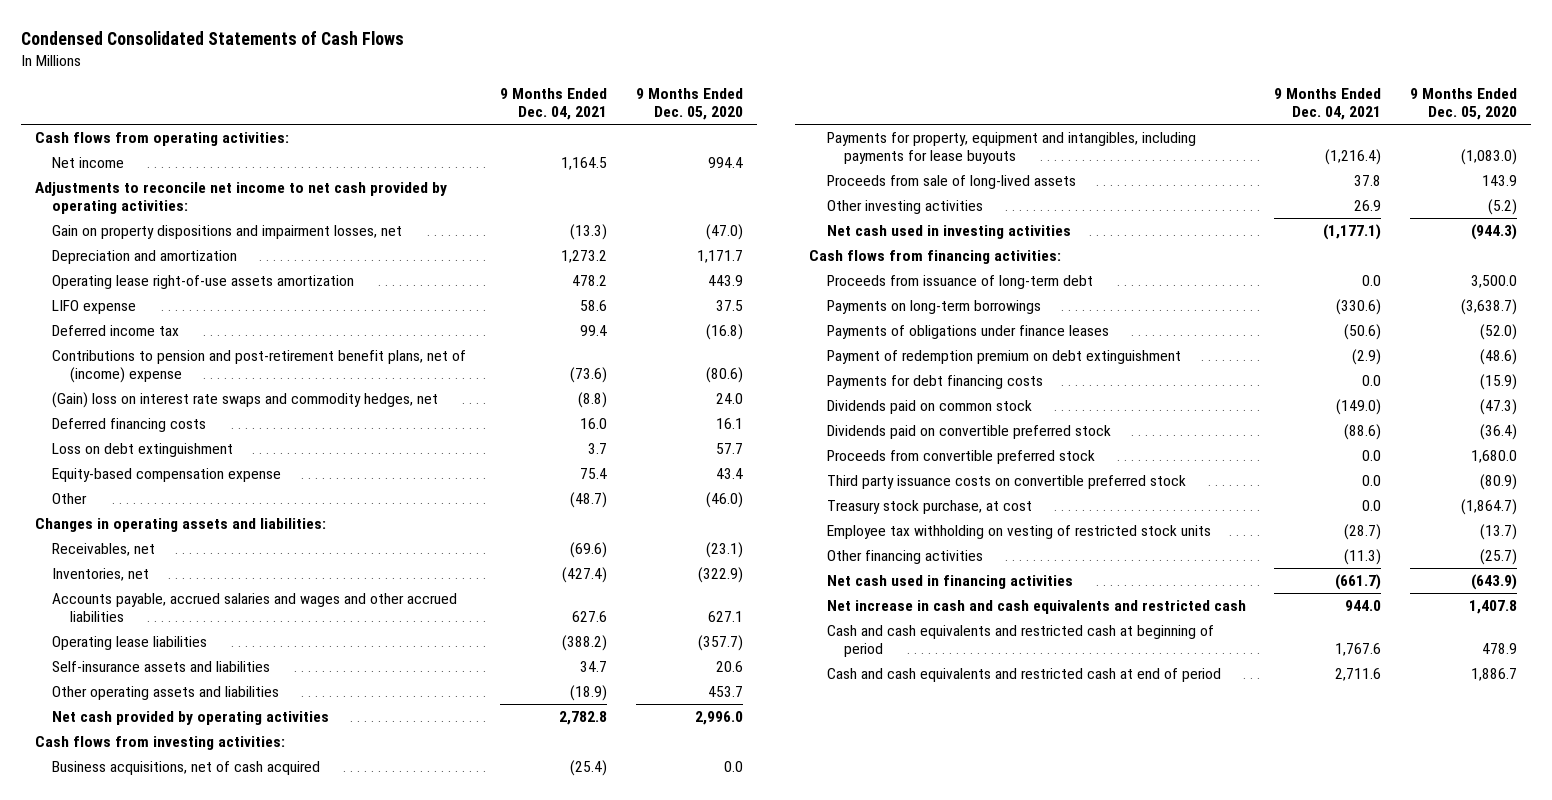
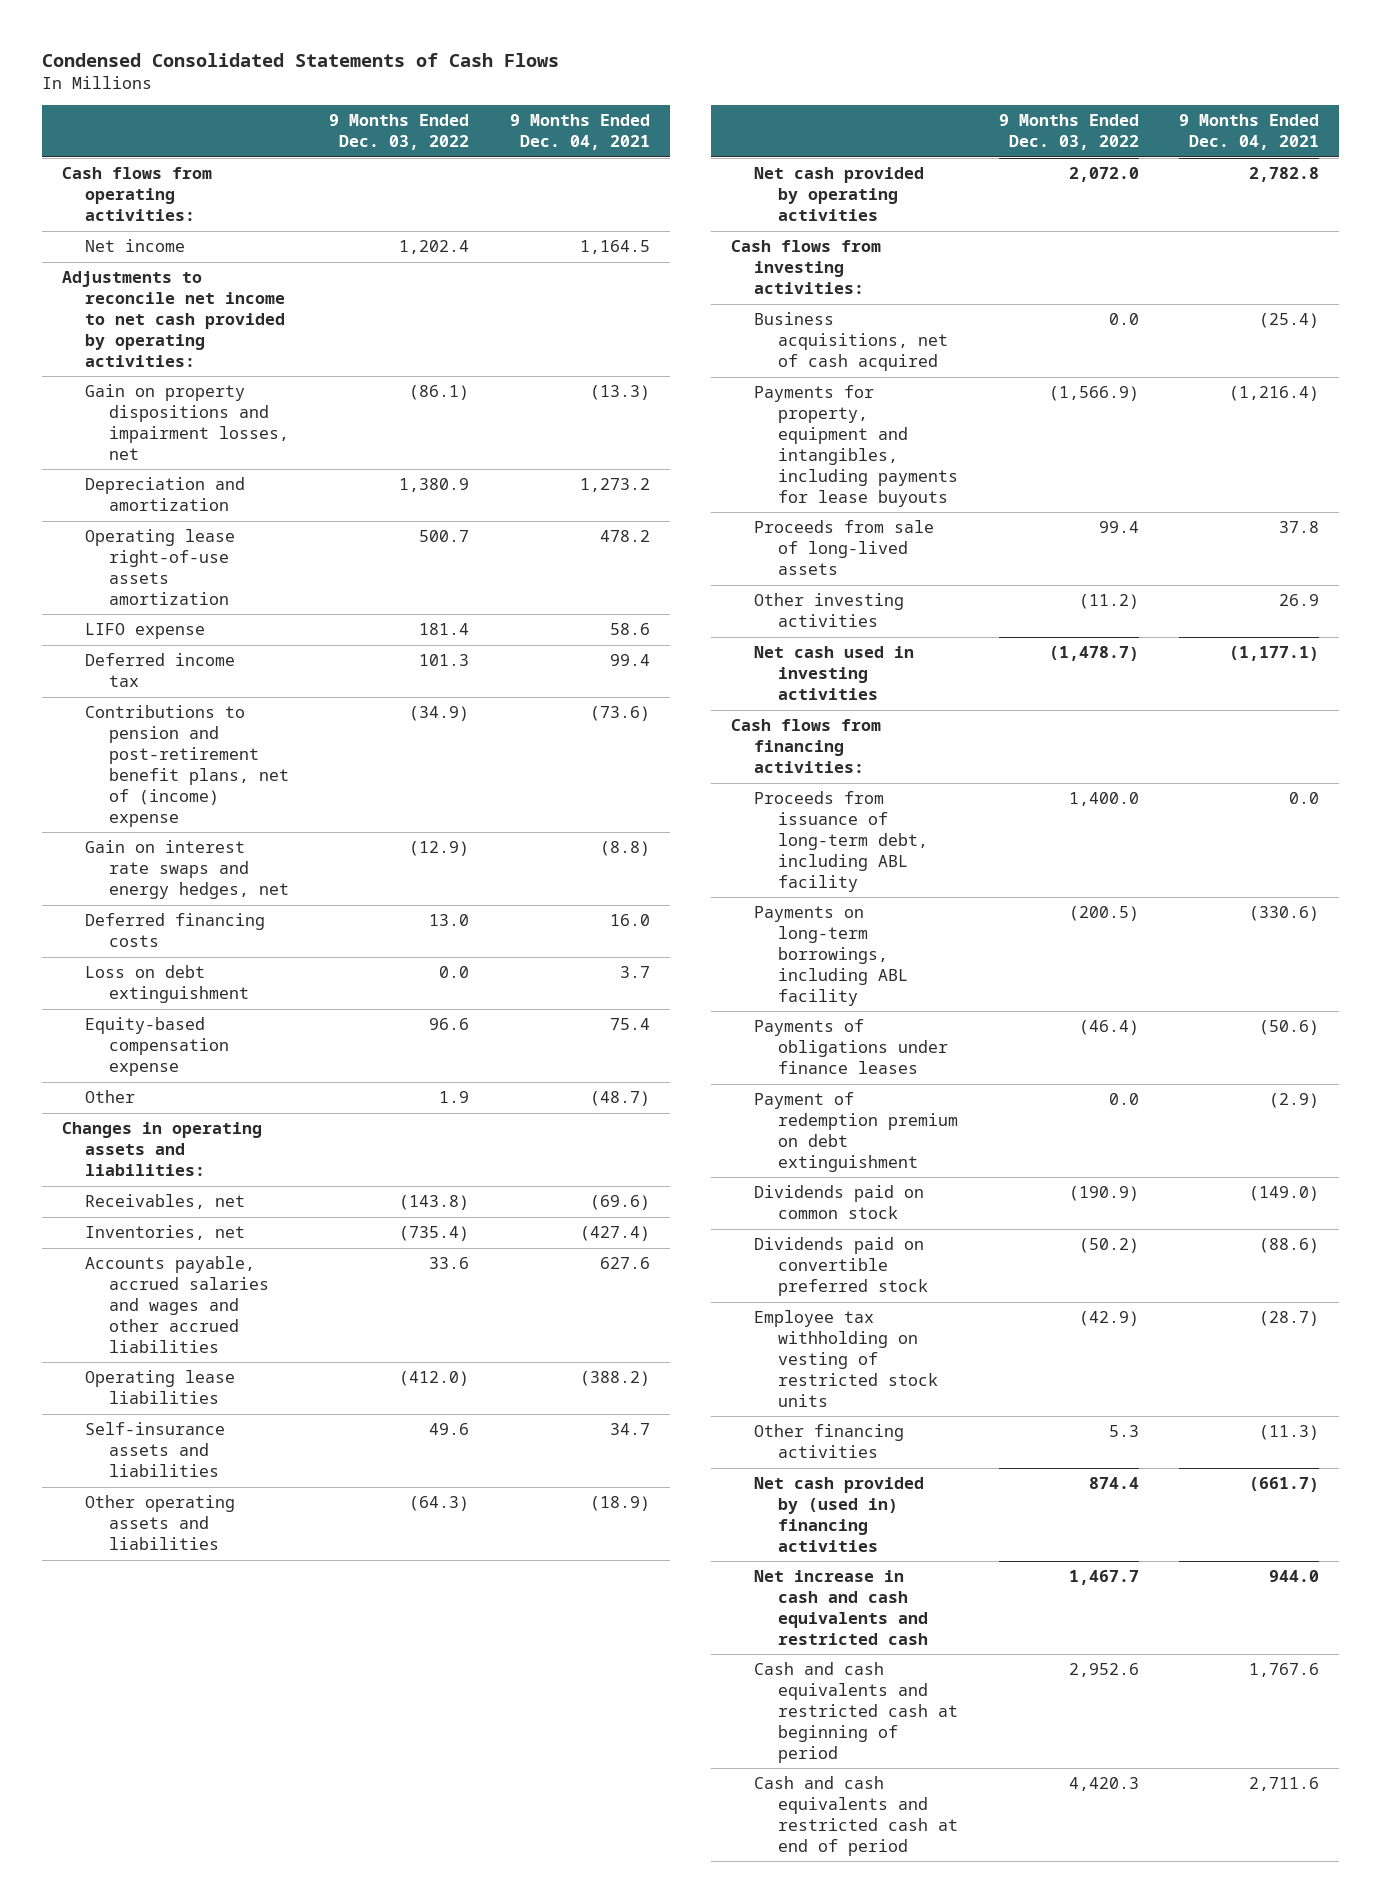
[635,88,743,121] 9 Months Ended Dec. 05, 2020 -> none
none -> [329,114,470,151] 9 Months Ended Dec. 03, 2022
[52,392,439,409] (Gain) loss on interest rate swaps and commodity hedges, net -> [85,840,290,900] Gain on interest rate swaps and energy hedges, net
[826,275,1093,290] Proceeds from issuance of long-term debt -> [754,791,929,892] Proceeds from issuance of long-term debt, including ABL facility
[826,300,1041,315] Payments on long-term borrowings -> [754,906,909,1006] Payments on long-term borrowings, including ABL facility
[826,375,1043,390] Payments for debt financing costs -> none
[826,450,1095,465] Proceeds from convertible preferred stock -> none
[826,475,1186,490] Third party issuance costs on convertible preferred stock -> none
[826,500,1032,515] Treasury stock purchase, at cost -> none
[826,575,1073,590] Net cash used in financing activities -> [754,1477,925,1552] Net cash provided by (used in) financing activities

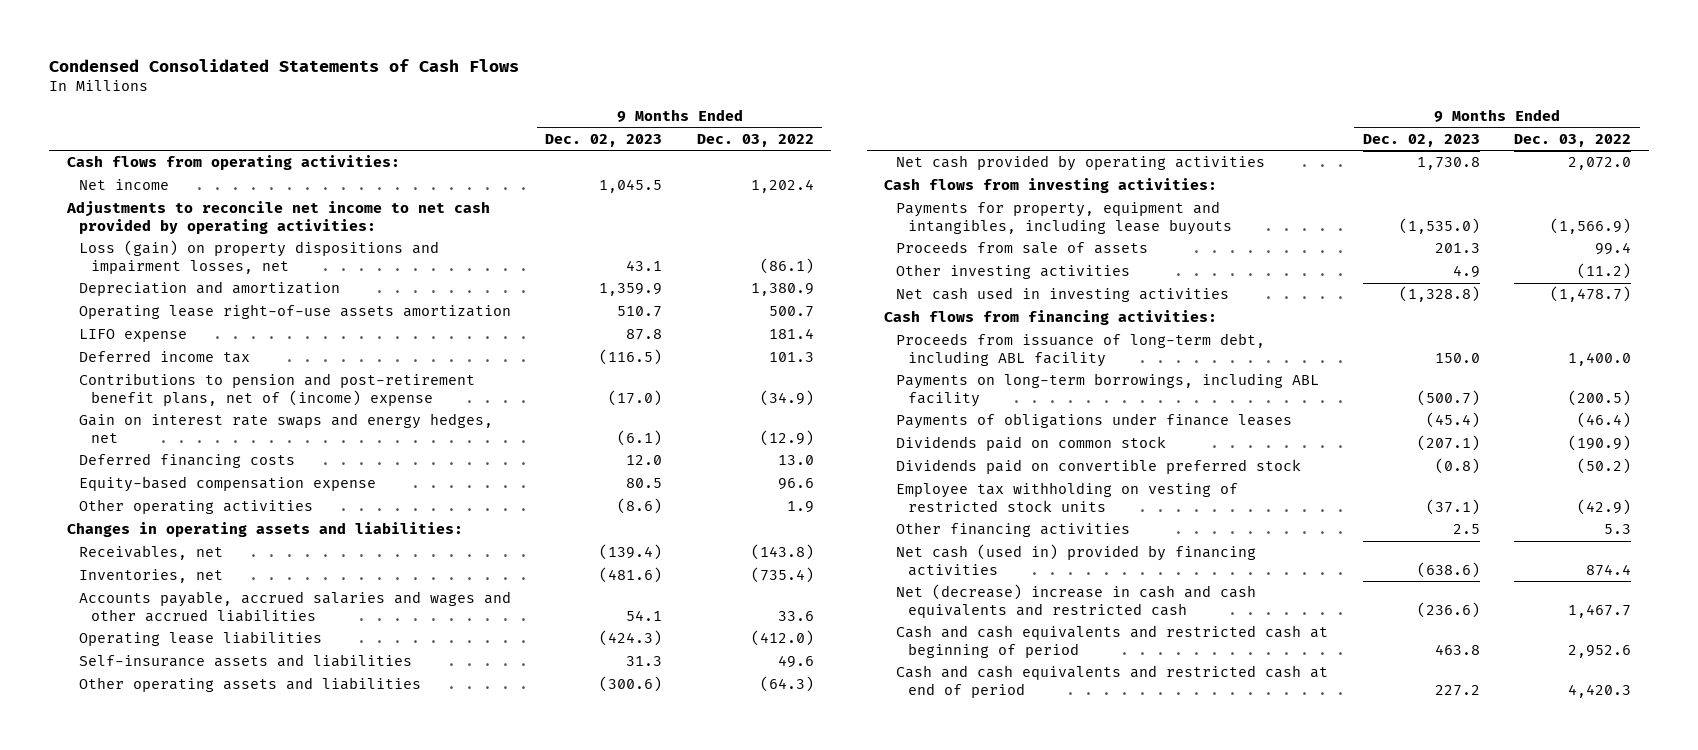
[509,114,650,151] 9 Months Ended Dec. 04, 2021 -> none
none -> [545,134,663,148] Dec. 02, 2023
[85,384,290,460] Gain on property dispositions and impairment losses, net -> [78,240,439,274] Loss (gain) on property dispositions and impairment losses, net
[85,965,250,1004] Loss on debt extinguishment -> none
[85,1090,136,1104] Other -> [78,499,313,515] Other operating activities
[754,312,949,372] Business acquisitions, net of cash acquired -> none
[754,385,959,507] Payments for property, equipment and intangibles, including payments for lease buyouts -> [896,201,1233,235] Payments for property, equipment and intangibles, including lease buyouts
[754,520,935,576] Proceeds from sale of long-lived assets -> [896,241,1149,255] Proceeds from sale of assets
[754,1092,959,1172] Payment of redemption premium on debt extinguishment -> none
[754,1477,925,1552] Net cash provided by (used in) financing activities -> [896,544,1257,576] Net cash (used in) provided by financing activities
[754,1570,929,1645] Net increase in cash and cash equivalents and restricted cash -> [896,584,1257,618] Net (decrease) increase in cash and cash equivalents and restricted cash

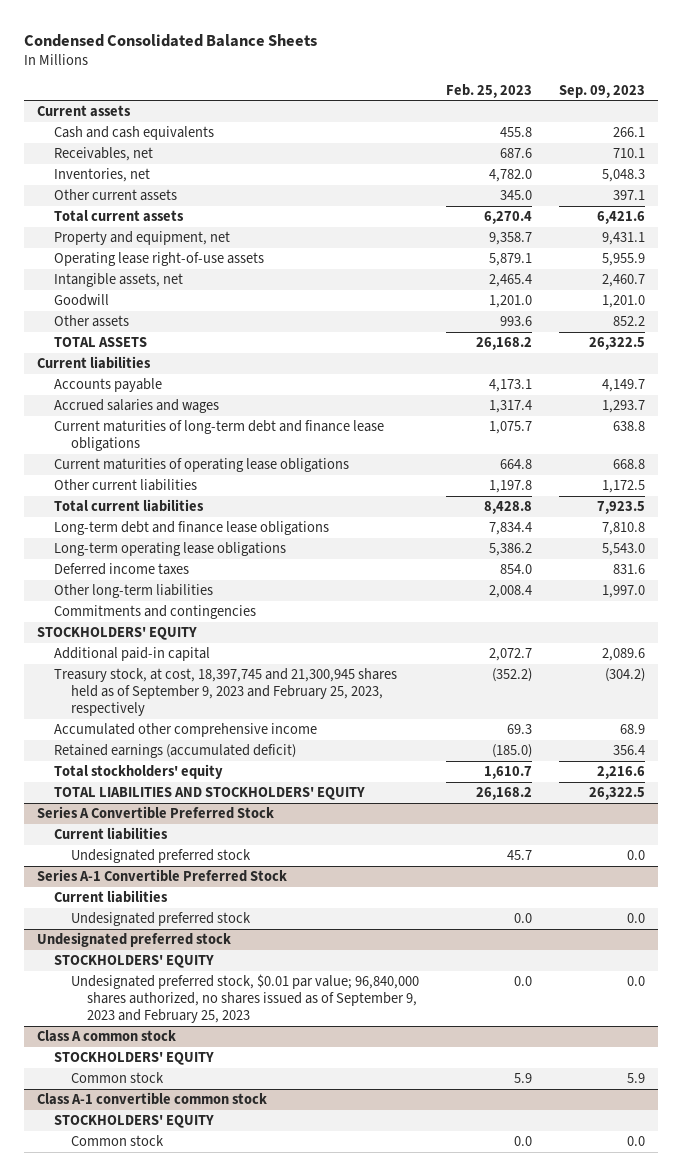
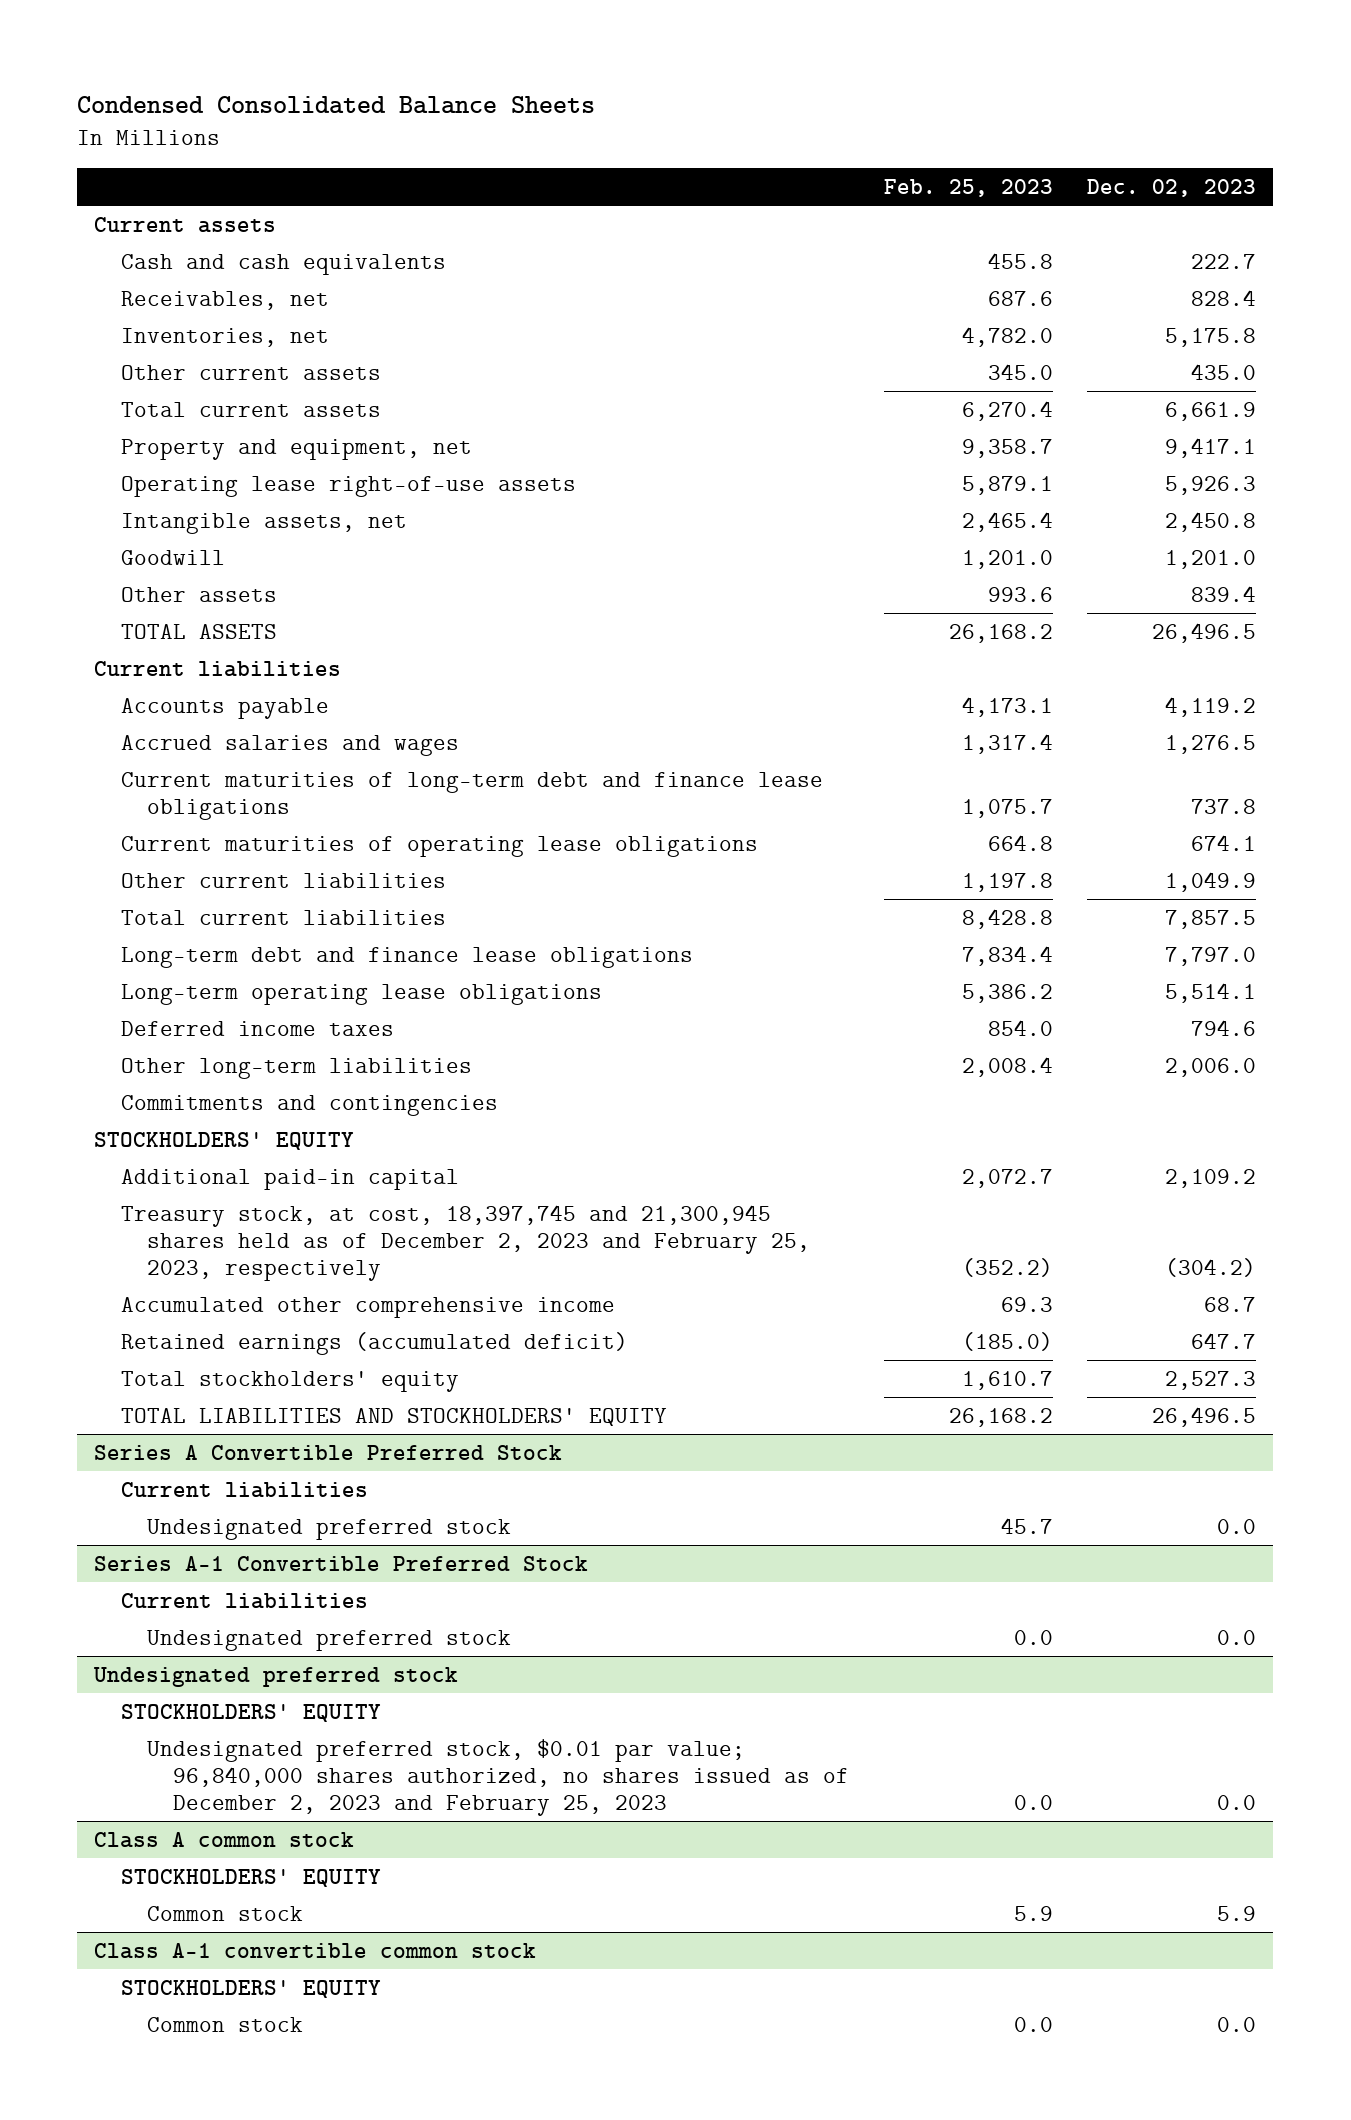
[558,84,645,98] Sep. 09, 2023 -> none
none -> [1087,178,1257,197] Dec. 02, 2023
[53,668,397,717] Treasury stock, at cost, 18,397,745 and 21,300,945 shares held as of September 9, 2023 and February 25, 2023, respectively -> [120,1204,810,1281] Treasury stock, at cost, 18,397,745 and 21,300,945 shares held as of December 2, 2023 and February 25, 2023, respectively
[70,974,419,1024] Undesignated preferred stock, $0.01 par value; 96,840,000 shares authorized, no shares issued as of September 9, 2023 and February 25, 2023 -> [146,1738,850,1816] Undesignated preferred stock, $0.01 par value; 96,840,000 shares authorized, no shares issued as of December 2, 2023 and February 25, 2023

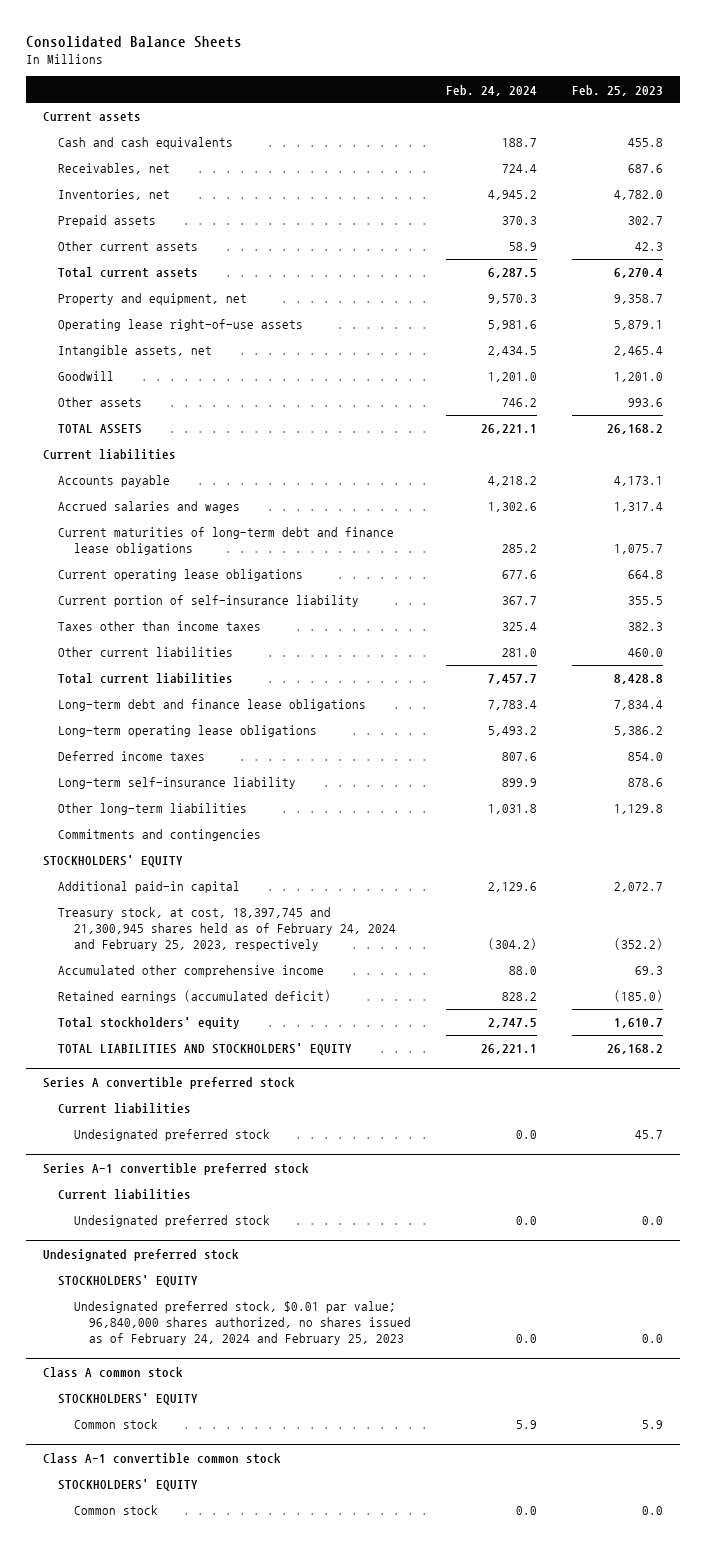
[77,96,596,115] Condensed Consolidated Balance Sheets -> [25,35,242,48] Consolidated Balance Sheets
[1087,178,1257,197] Dec. 02, 2023 -> none
none -> [445,84,537,96] Feb. 24, 2024
none -> [58,215,157,228] Prepaid assets
[987,363,1053,380] 345.0 -> [634,242,663,252] 42.3
[120,835,758,857] Current maturities of operating lease obligations -> [58,569,304,582] Current operating lease obligations
none -> [58,595,360,608] Current portion of self-insurance liability
none -> [58,621,262,632] Taxes other than income taxes
[961,872,1053,892] 1,197.8 -> [627,648,663,658] 460.0
none -> [58,777,297,790] Long-term self-insurance liability
[961,1056,1053,1077] 2,008.4 -> [613,804,663,815] 1,129.8
[120,1204,810,1281] Treasury stock, at cost, 18,397,745 and 21,300,945 shares held as of December 2, 2023 and February 25, 2023, respectively -> [58,907,396,951] Treasury stock, at cost, 18,397,745 and 21,300,945 shares held as of February 24, 2024 and February 25, 2023, respectively
[94,1444,563,1460] Series A Convertible Preferred Stock -> [43,1077,296,1090] Series A convertible preferred stock
[94,1555,589,1571] Series A-1 Convertible Preferred Stock -> [43,1163,310,1176] Series A-1 convertible preferred stock
[146,1738,850,1816] Undesignated preferred stock, $0.01 par value; 96,840,000 shares authorized, no shares issued as of December 2, 2023 and February 25, 2023 -> [73,1301,411,1345] Undesignated preferred stock, $0.01 par value; 96,840,000 shares authorized, no shares issued as of February 24, 2024 and February 25, 2023

